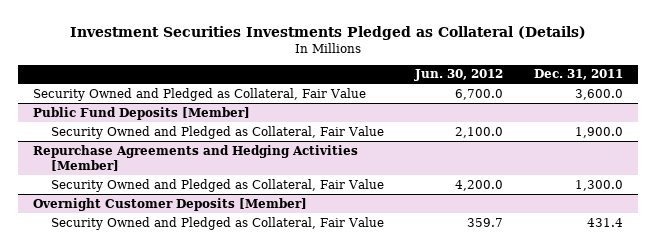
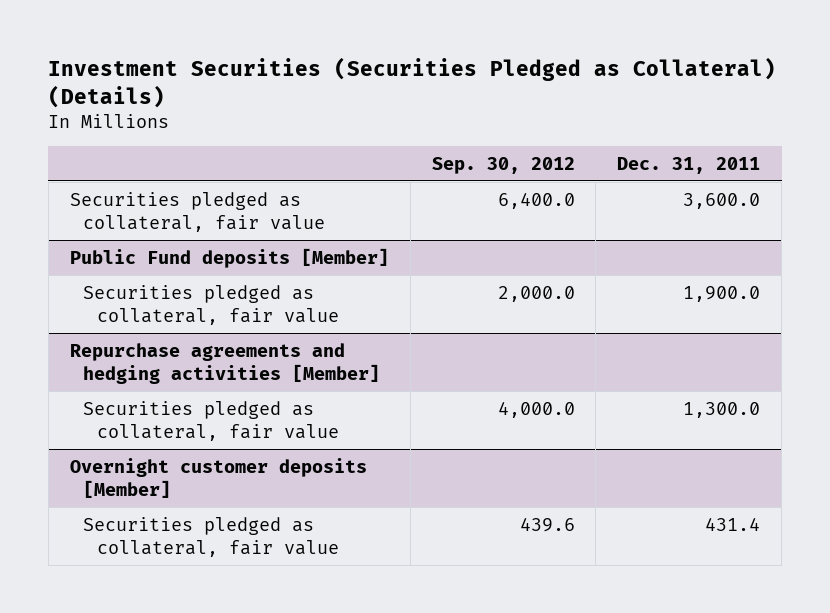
[69,25,586,40] Investment Securities Investments Pledged as Collateral (Details) -> [48,57,777,108] Investment Securities (Securities Pledged as Collateral) (Details)
[413,69,503,82] Jun. 30, 2012 -> none
none -> [431,156,575,174] Sep. 30, 2012
[33,87,367,101] Security Owned and Pledged as Collateral, Fair Value -> [69,191,326,232] Securities pledged as collateral, fair value
[33,106,251,120] Public Fund Deposits [Member] -> [69,247,389,268] Public Fund deposits [Member]
[51,125,385,139] Security Owned and Pledged as Collateral, Fair Value -> [83,284,339,325] Securities pledged as collateral, fair value
[33,144,359,171] Repurchase Agreements and Hedging Activities [Member] -> [69,342,381,384] Repurchase agreements and hedging activities [Member]
[51,178,385,192] Security Owned and Pledged as Collateral, Fair Value -> [83,400,339,441] Securities pledged as collateral, fair value
[33,197,308,211] Overnight Customer Deposits [Member] -> [69,457,367,498] Overnight customer deposits [Member]
[51,216,385,230] Security Owned and Pledged as Collateral, Fair Value -> [83,516,339,557] Securities pledged as collateral, fair value

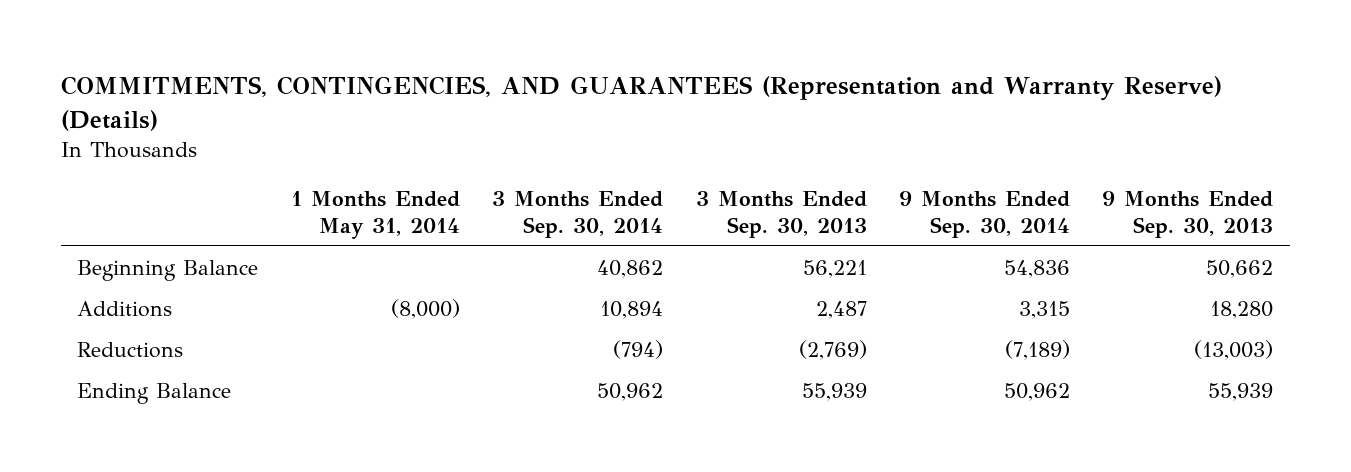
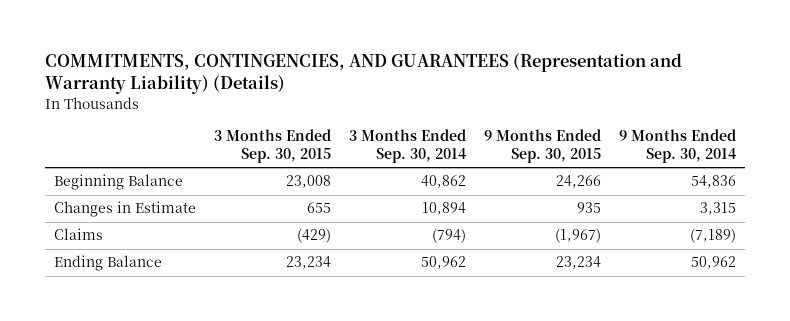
[61,76,1223,131] COMMITMENTS, CONTINGENCIES, AND GUARANTEES (Representation and Warranty Reserve) (Details) -> [45,53,683,95] COMMITMENTS, CONTINGENCIES, AND GUARANTEES (Representation and Warranty Liability) (Details)
[290,191,460,239] 1 Months Ended May 31, 2014 -> none
[695,191,867,238] 3 Months Ended Sep. 30, 2013 -> none
[1102,191,1274,238] 9 Months Ended Sep. 30, 2013 -> none
none -> [214,129,332,163] 3 Months Ended Sep. 30, 2015
none -> [483,129,601,163] 9 Months Ended Sep. 30, 2015
[77,300,173,317] Additions -> [54,201,197,218] Changes in Estimate
[77,341,184,358] Reductions -> [54,228,104,241] Claims

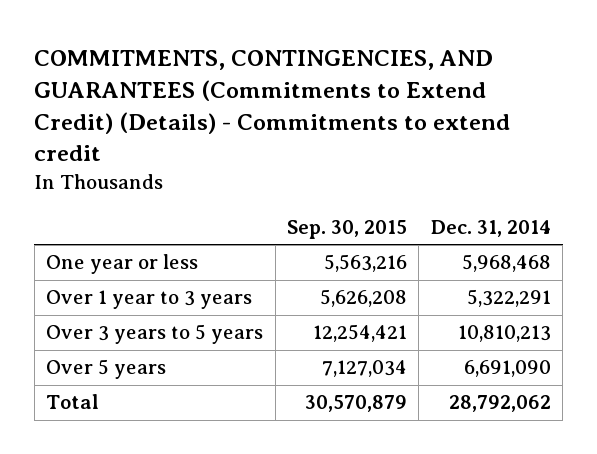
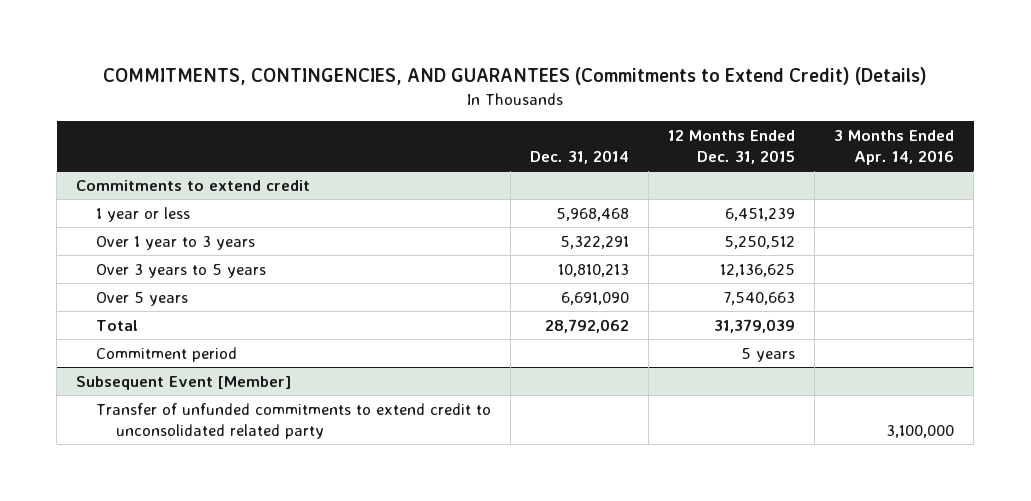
[34,50,511,162] COMMITMENTS, CONTINGENCIES, AND GUARANTEES (Commitments to Extend Credit) (Details) - Commitments to extend credit -> [103,67,928,86] COMMITMENTS, CONTINGENCIES, AND GUARANTEES (Commitments to Extend Credit) (Details)
[287,219,408,239] Sep. 30, 2015 -> none
none -> [668,129,796,164] 12 Months Ended Dec. 31, 2015
none -> [834,129,955,165] 3 Months Ended Apr. 14, 2016
none -> [76,179,311,191] Commitments to extend credit
[46,254,199,275] One year or less -> [96,206,191,222] 1 year or less
none -> [96,346,238,362] Commitment period
none -> [76,375,292,390] Subsequent Event [Member]
none -> [96,402,492,439] Transfer of unfunded commitments to extend credit to unconsolidated related party

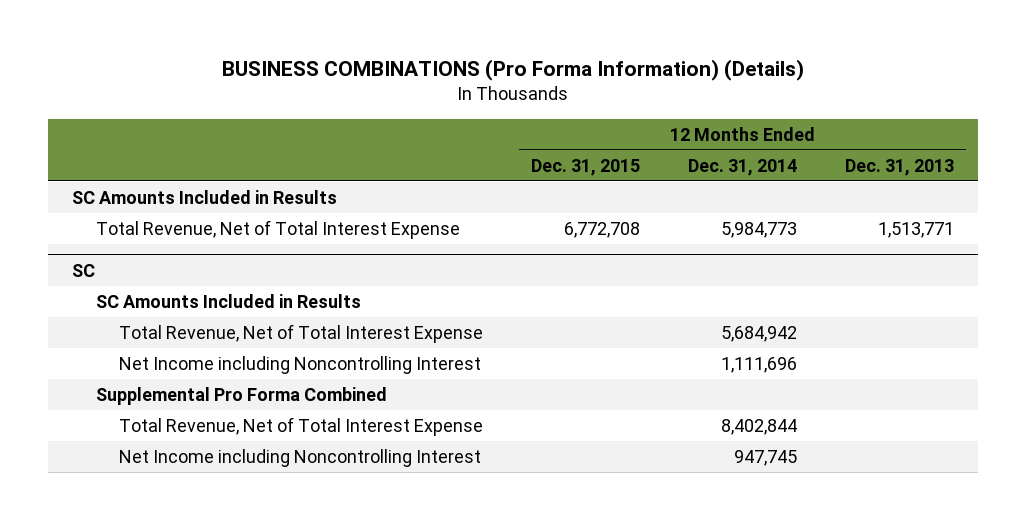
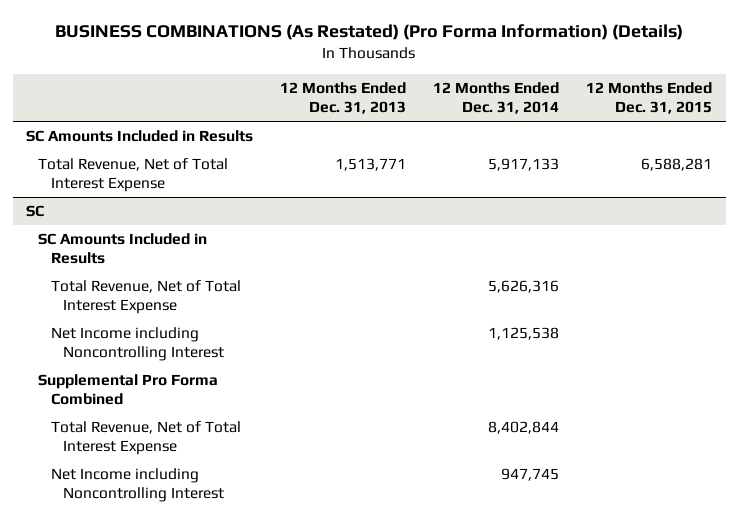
[221,58,804,81] BUSINESS COMBINATIONS (Pro Forma Information) (Details) -> [55,24,684,41] BUSINESS COMBINATIONS (As Restated) (Pro Forma Information) (Details)
[564,221,641,238] 6,772,708 -> [641,158,713,172] 6,588,281
[721,221,798,238] 5,984,773 -> [488,158,560,172] 5,917,133
[721,325,798,342] 5,684,942 -> [488,280,560,294] 5,626,316
[721,356,798,373] 1,111,696 -> [488,327,560,341] 1,125,538

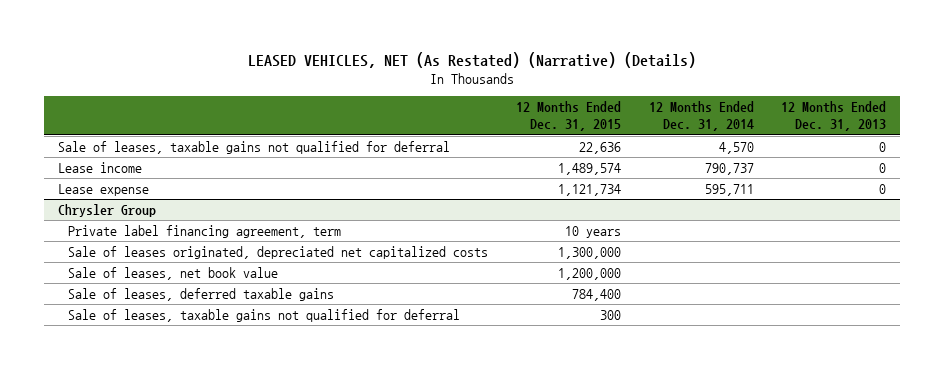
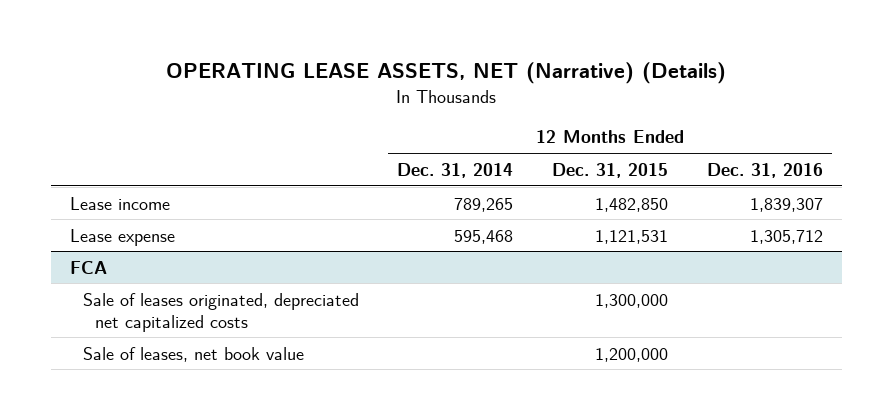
[248,52,697,69] LEASED VEHICLES, NET (As Restated) (Narrative) (Details) -> [166,62,727,85] OPERATING LEASE ASSETS, NET (Narrative) (Details)
[781,101,887,132] 12 Months Ended Dec. 31, 2013 -> none
none -> [706,162,823,178] Dec. 31, 2016
[58,140,451,154] Sale of leases, taxable gains not qualified for deferral -> none
[68,224,342,238] Private label financing agreement, term -> none
[557,162,621,175] 1,489,574 -> [594,197,668,212] 1,482,850
[704,162,754,175] 790,737 -> [454,197,514,212] 789,265
[557,183,621,196] 1,121,734 -> [594,229,668,244] 1,121,531
[704,183,754,196] 595,711 -> [454,229,514,244] 595,468
[58,203,157,217] Chrysler Group -> [69,260,107,274] FCA
[68,287,335,301] Sale of leases, deferred taxable gains -> none
[68,308,461,322] Sale of leases, taxable gains not qualified for deferral -> none

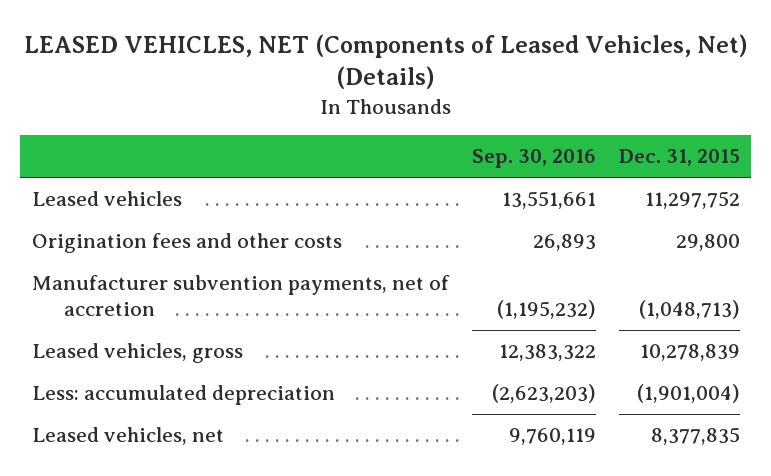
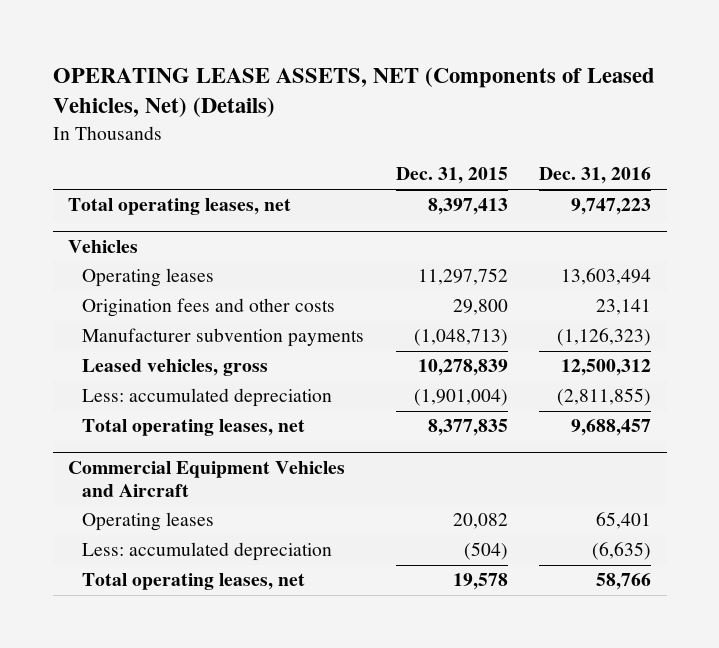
[23,33,748,90] LEASED VEHICLES, NET (Components of Leased Vehicles, Net) (Details) -> [52,66,655,118] OPERATING LEASE ASSETS, NET (Components of Leased Vehicles, Net) (Details)
[471,149,596,169] Sep. 30, 2016 -> none
none -> [538,167,651,185] Dec. 31, 2016
none -> [68,198,292,216] Total operating leases, net
none -> [68,239,139,253] Vehicles
[31,191,182,207] Leased vehicles -> [82,268,215,288] Operating leases
[31,275,450,317] Manufacturer subvention payments, net of accretion -> [82,328,365,348] Manufacturer subvention payments
[31,427,224,446] Leased vehicles, net -> [82,419,306,437] Total operating leases, net
none -> [68,460,346,497] Commercial Equipment Vehicles and Aircraft
none -> [82,512,215,532] Operating leases
none -> [82,542,333,562] Less: accumulated depreciation
none -> [82,573,306,591] Total operating leases, net

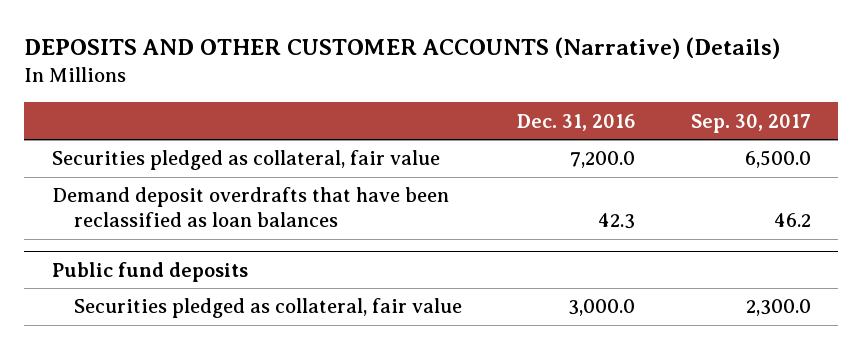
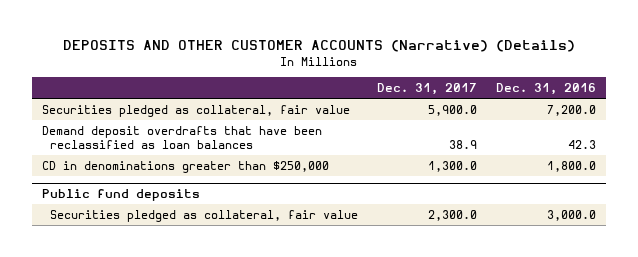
[690,113,811,133] Sep. 30, 2017 -> none
none -> [377,82,478,95] Dec. 31, 2017
none -> [41,160,329,173] CD in denominations greater than $250,000

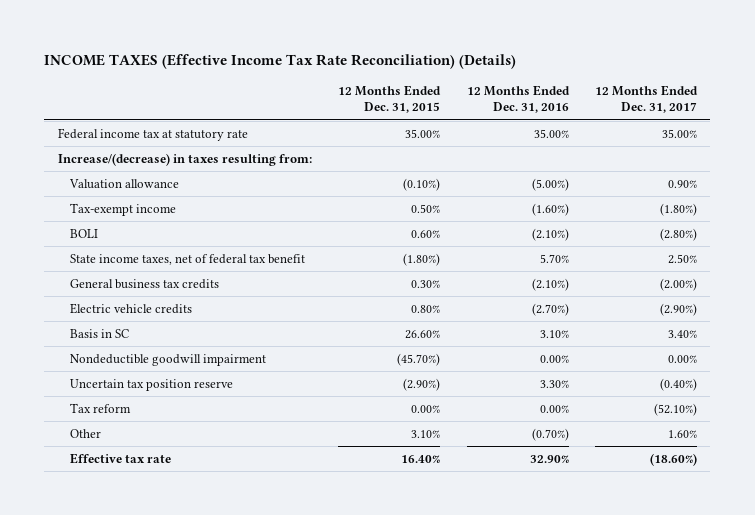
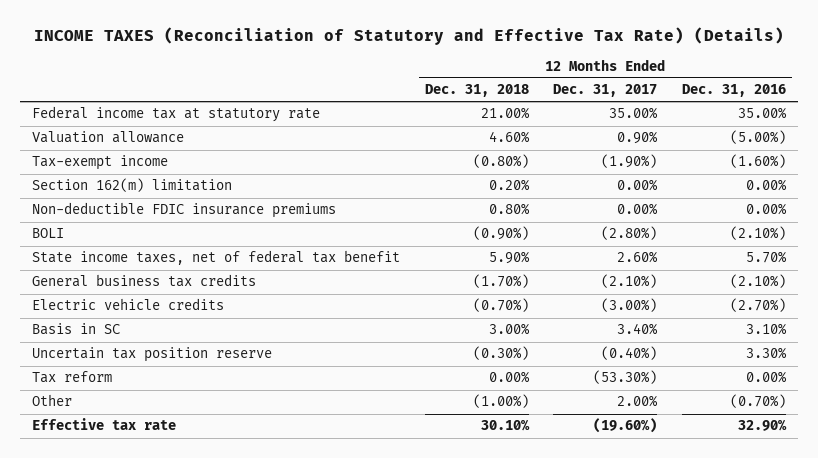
[44,53,517,69] INCOME TAXES (Effective Income Tax Rate Reconciliation) (Details) -> [33,26,784,45] INCOME TAXES (Reconciliation of Statutory and Effective Tax Rate) (Details)
[338,84,442,114] 12 Months Ended Dec. 31, 2015 -> none
none -> [424,84,529,98] Dec. 31, 2018
[57,152,312,166] Increase/(decrease) in taxes resulting from: -> none
[660,202,698,216] (1.80%) -> [601,154,658,169] (1.90%)
none -> [32,178,233,193] Section 162(m) limitation
none -> [32,202,337,219] Non-deductible FDIC insurance premiums
[668,253,698,264] 2.50% -> [617,251,659,264] 2.60%
[660,277,698,291] (2.00%) -> [601,274,658,289] (2.10%)
[660,302,698,316] (2.90%) -> [601,298,658,313] (3.00%)
[70,353,267,366] Nondeductible goodwill impairment -> none
[654,402,698,416] (52.10%) -> [593,370,658,385] (53.30%)
[668,429,698,438] 1.60% -> [617,395,659,408] 2.00%
[650,452,698,466] (18.60%) -> [593,418,658,434] (19.60%)

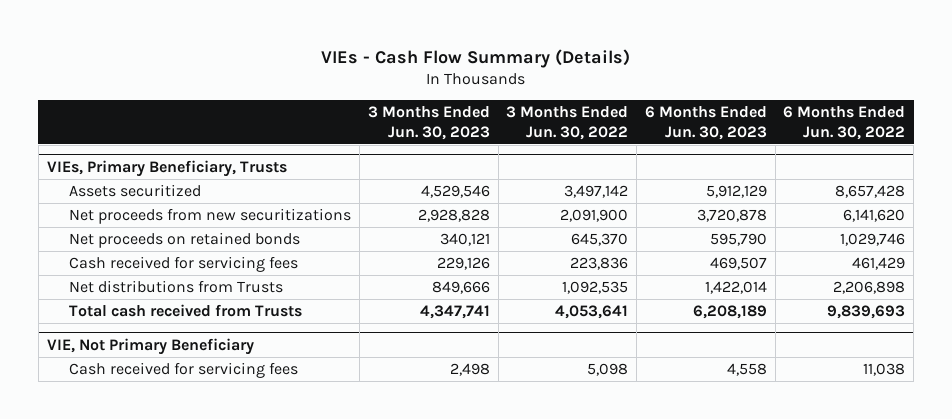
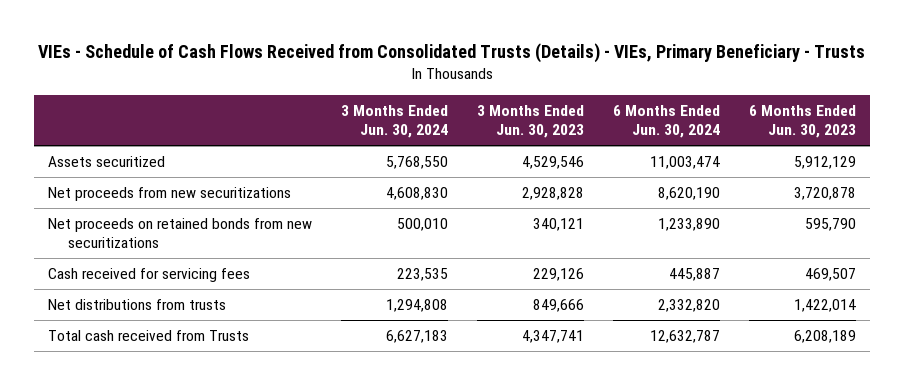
[320,48,630,68] VIEs - Cash Flow Summary (Details) -> [38,43,866,64] VIEs - Schedule of Cash Flows Received from Consolidated Trusts (Details) - VIEs, Primary Beneficiary - Trusts
[506,106,629,140] 3 Months Ended Jun. 30, 2022 -> none
[783,106,906,140] 6 Months Ended Jun. 30, 2022 -> none
none -> [341,105,449,139] 3 Months Ended Jun. 30, 2024
none -> [613,105,721,139] 6 Months Ended Jun. 30, 2024
[46,159,287,177] VIEs, Primary Beneficiary, Trusts -> none
[69,232,301,249] Net proceeds on retained bonds -> [48,217,313,249] Net proceeds on retained bonds from new securitizations
[69,280,284,294] Net distributions from Trusts -> [48,298,227,310] Net distributions from trusts
[46,337,254,355] VIE, Not Primary Beneficiary -> none
[69,362,299,379] Cash received for servicing fees -> none

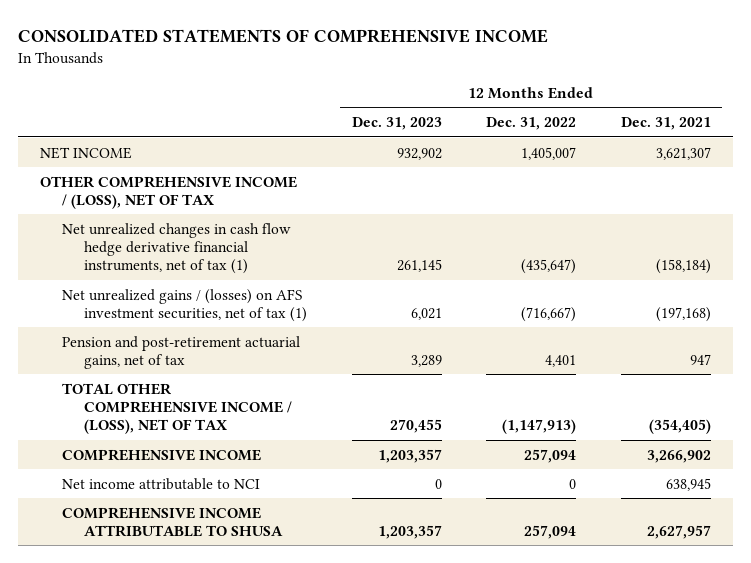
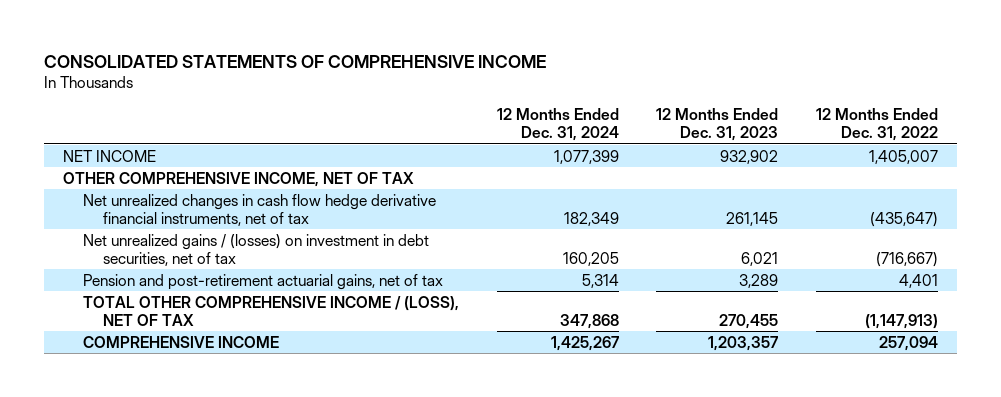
[620,117,711,131] Dec. 31, 2021 -> none
none -> [496,108,619,142] 12 Months Ended Dec. 31, 2024
[40,175,298,210] OTHER COMPREHENSIVE INCOME / (LOSS), NET OF TAX -> [62,171,414,187] OTHER COMPREHENSIVE INCOME, NET OF TAX
[62,222,292,275] Net unrealized changes in cash flow hedge derivative financial instruments, net of tax (1) -> [83,193,437,226] Net unrealized changes in cash flow hedge derivative financial instruments, net of tax
[62,288,307,323] Net unrealized gains / (losses) on AFS investment securities, net of tax (1) -> [83,233,430,266] Net unrealized gains / (losses) on investment in debt securities, net of tax
[62,477,261,490] Net income attributable to NCI -> none
[62,506,283,538] COMPREHENSIVE INCOME ATTRIBUTABLE TO SHUSA -> none

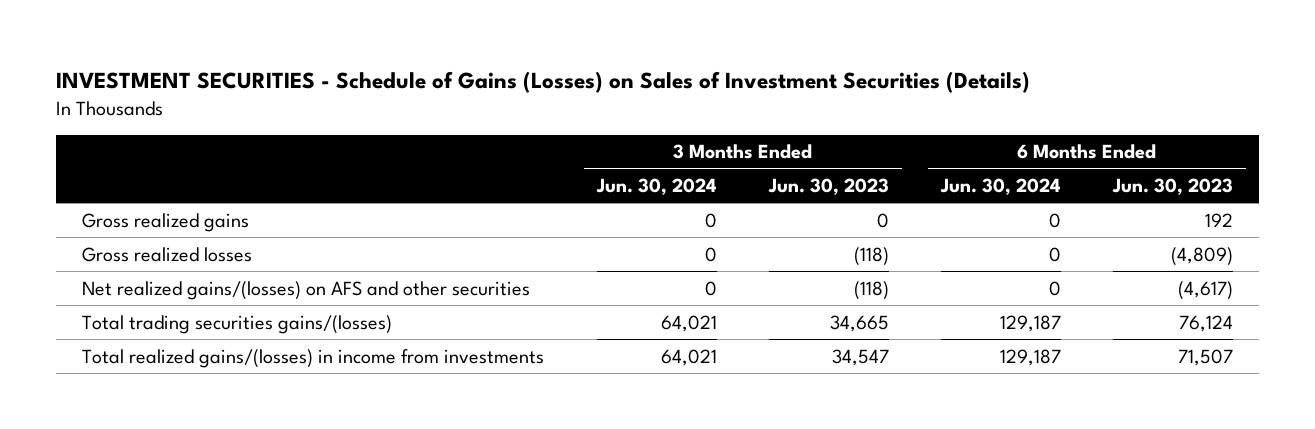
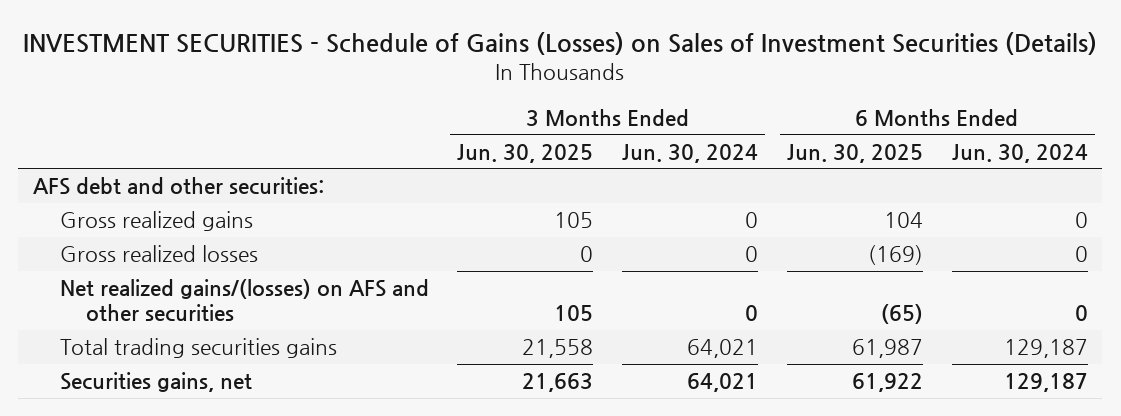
[767,178,889,196] Jun. 30, 2023 -> none
[1111,178,1233,196] Jun. 30, 2023 -> none
none -> [457,143,594,163] Jun. 30, 2025
none -> [786,143,923,163] Jun. 30, 2025
none -> [32,177,324,196] AFS debt and other securities:
[82,314,393,334] Total trading securities gains/(losses) -> [59,338,337,359] Total trading securities gains
[82,348,545,368] Total realized gains/(losses) in income from investments -> [59,372,252,393] Securities gains, net

